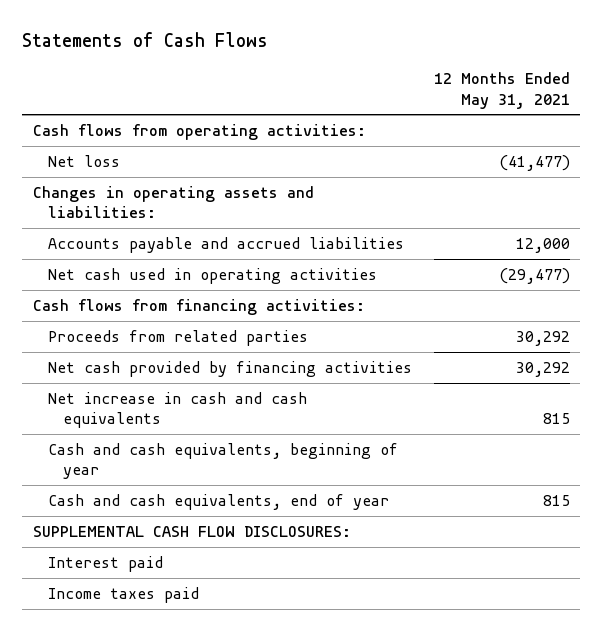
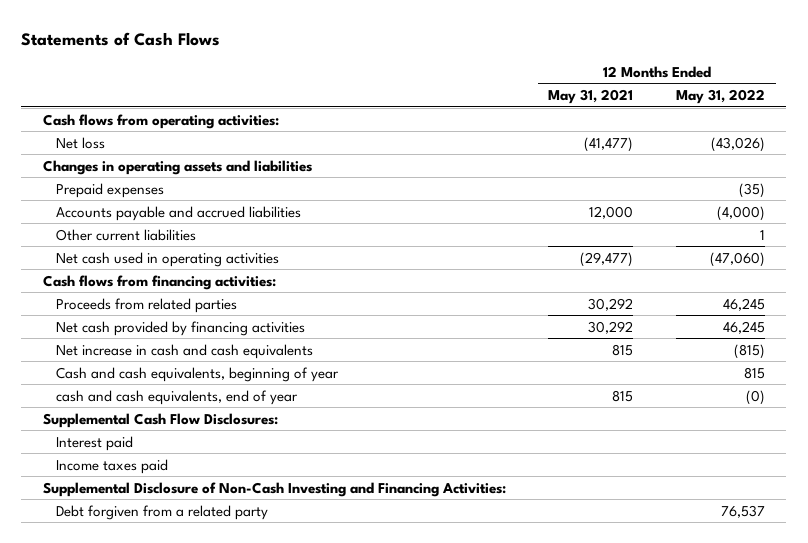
none -> [676,89,766,105] May 31, 2022
[33,185,315,219] Changes in operating assets and liabilities: -> [42,159,312,175] Changes in operating assets and liabilities
none -> [55,182,164,198] Prepaid expenses
none -> [55,228,196,241] Other current liabilities
[47,493,389,510] Cash and cash equivalents, end of year -> [55,389,298,405] cash and cash equivalents, end of year
[33,525,352,537] SUPPLEMENTAL CASH FLOW DISCLOSURES: -> [42,412,278,428] Supplemental Cash Flow Disclosures:
none -> [42,481,506,497] Supplemental Disclosure of Non-Cash Investing and Financing Activities:
none -> [55,504,268,520] Debt forgiven from a related party

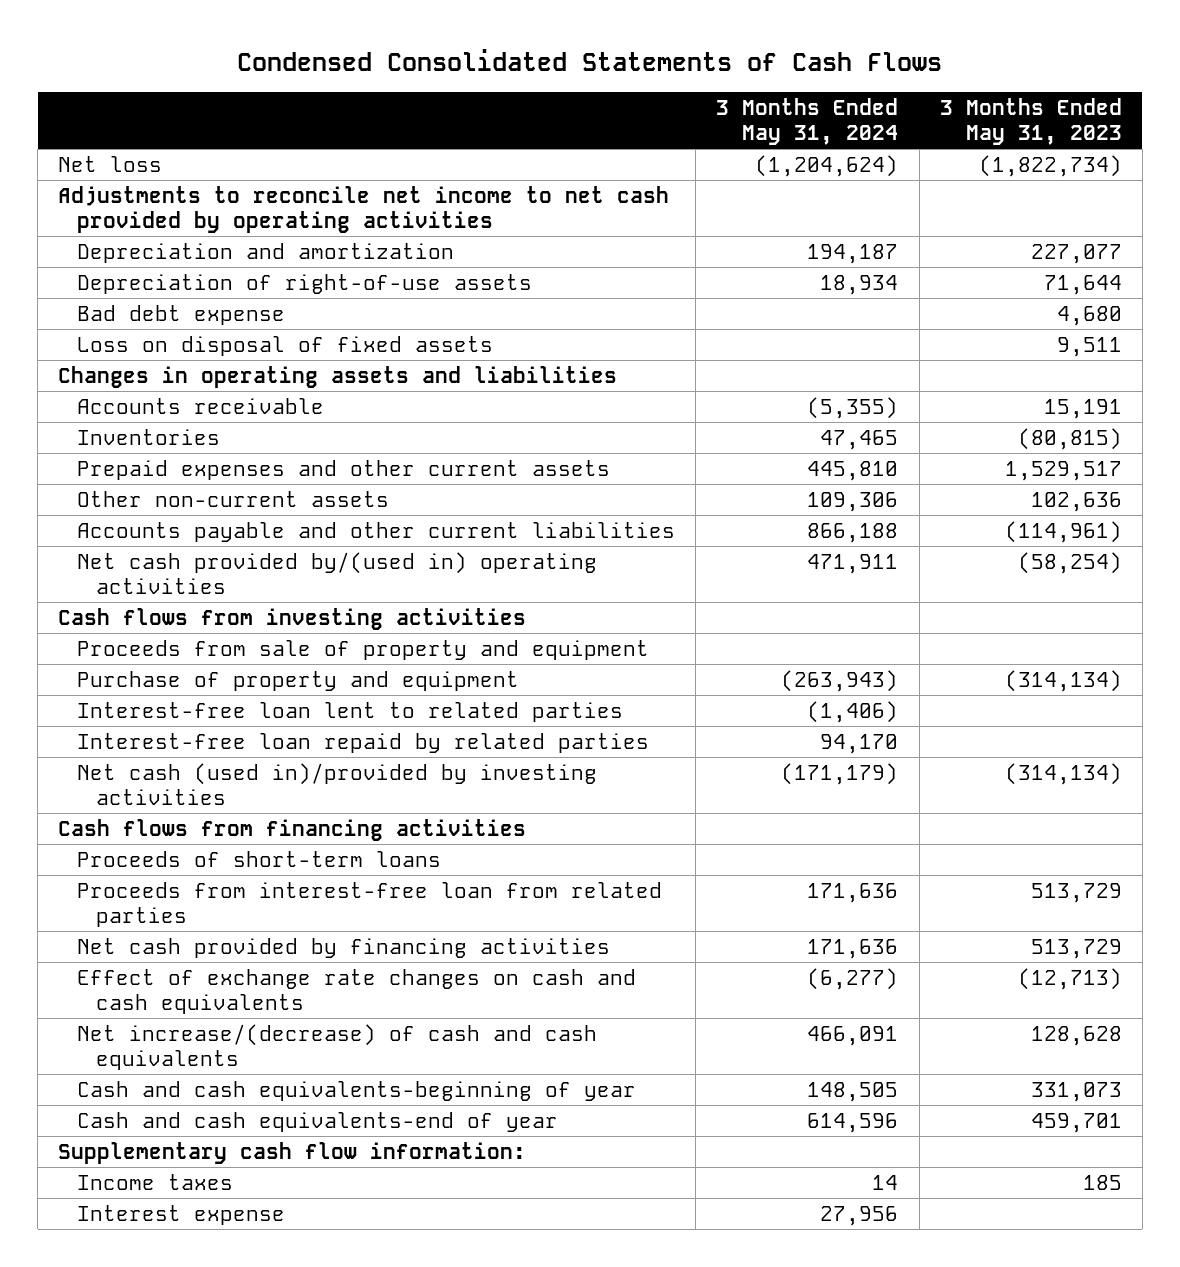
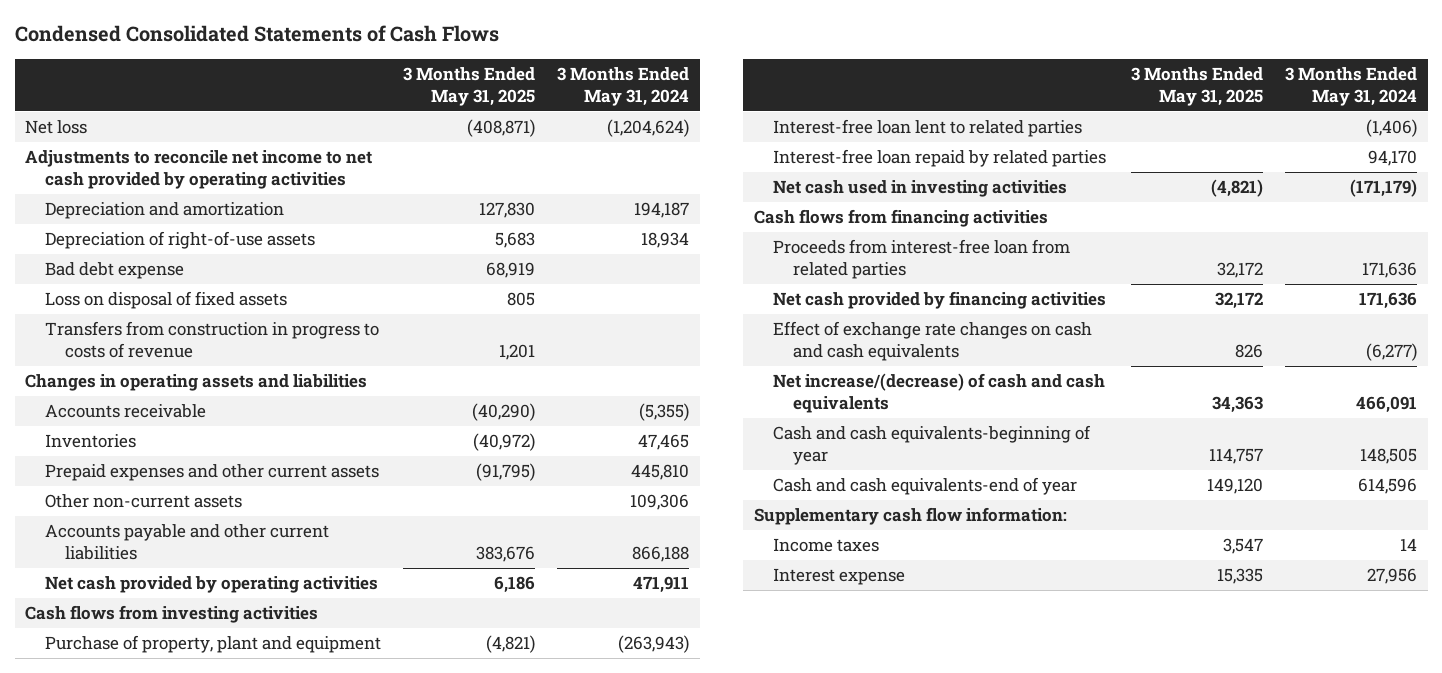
[939,97,1122,146] 3 Months Ended May 31, 2023 -> none
none -> [402,66,535,106] 3 Months Ended May 31, 2025
none -> [45,321,380,359] Transfers from construction in progress to costs of revenue
[77,551,598,595] Net cash provided by/(used in) operating activities -> [45,576,379,594] Net cash provided by operating activities
[77,639,650,660] Proceeds from sale of property and equipment -> none
[77,670,520,691] Purchase of property and equipment -> [45,635,382,654] Purchase of property, plant and equipment
[77,762,598,806] Net cash (used in)/provided by investing activities -> [773,180,1068,198] Net cash used in investing activities
[77,850,442,867] Proceeds of short-term loans -> none

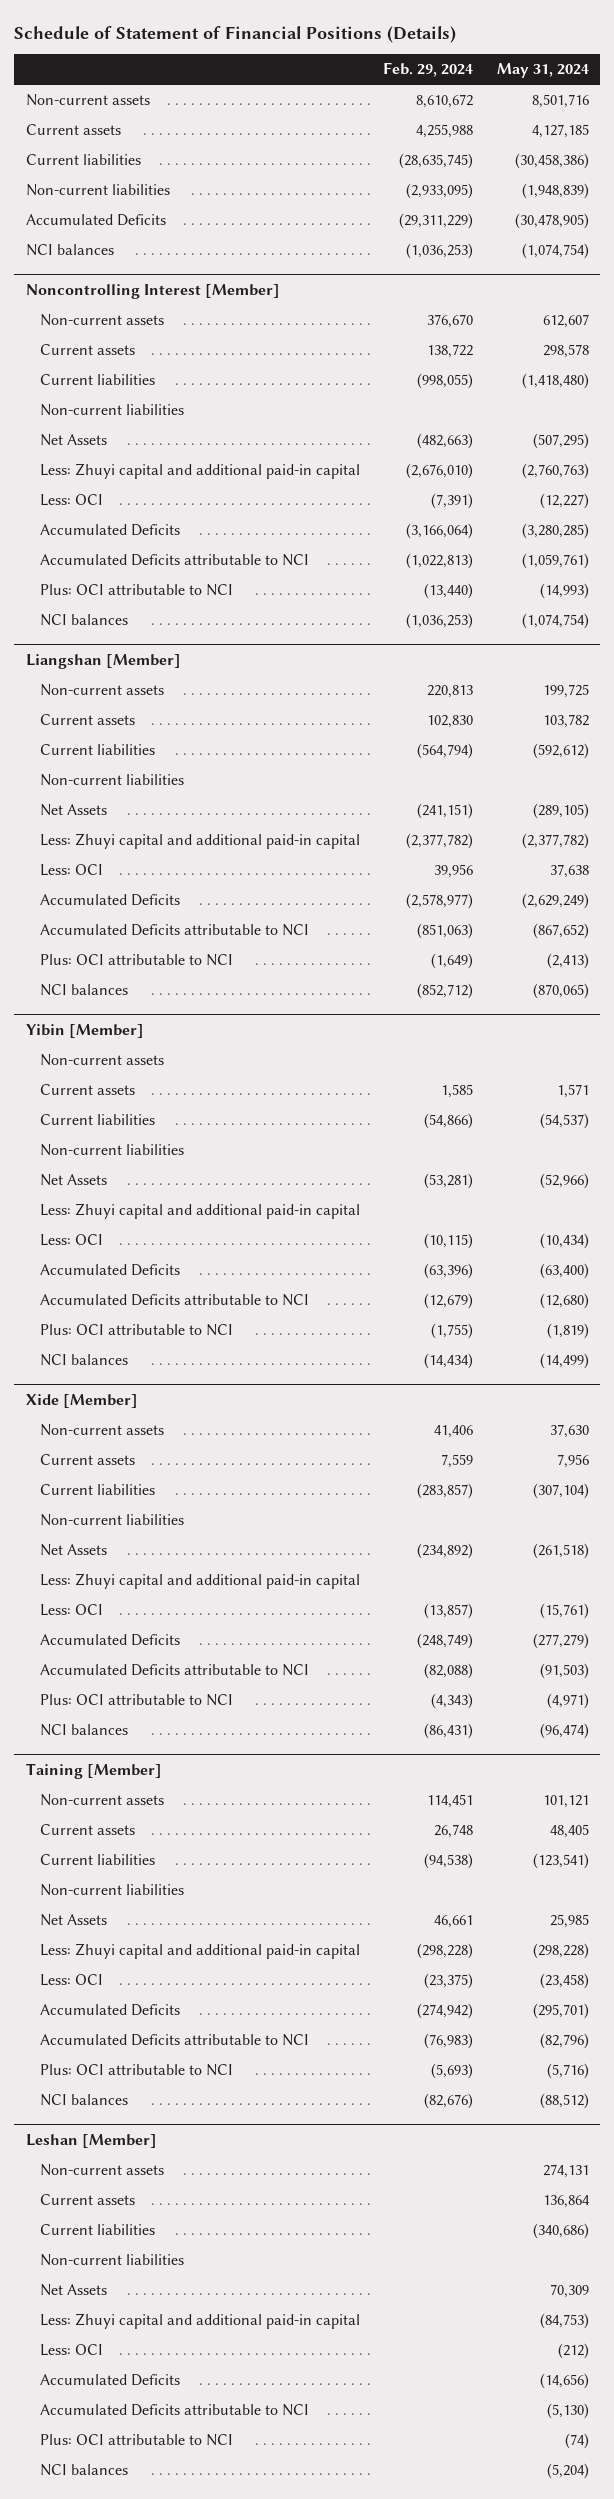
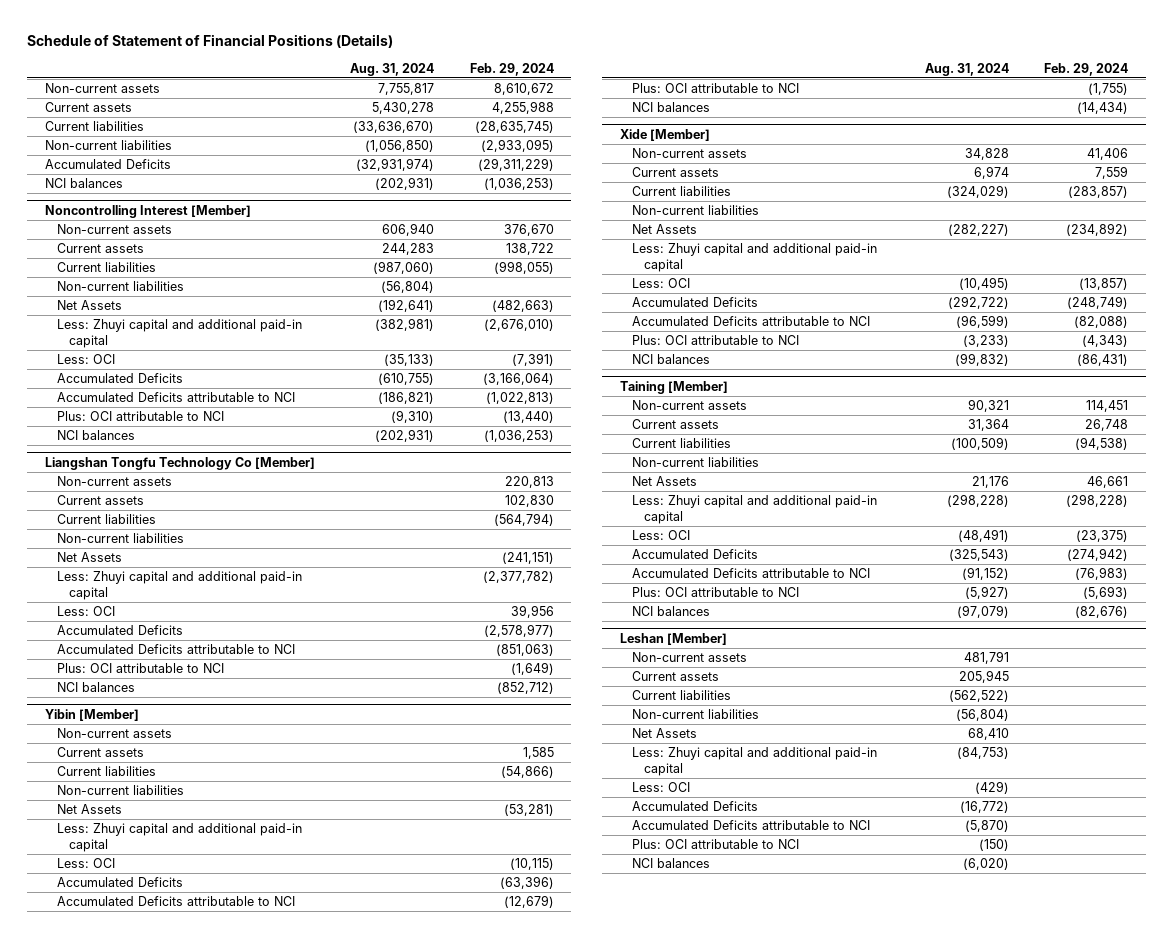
[496,63,589,79] May 31, 2024 -> none
none -> [350,62,435,76] Aug. 31, 2024
[25,653,181,669] Liangshan [Member] -> [44,456,315,470] Liangshan Tongfu Technology Co [Member]

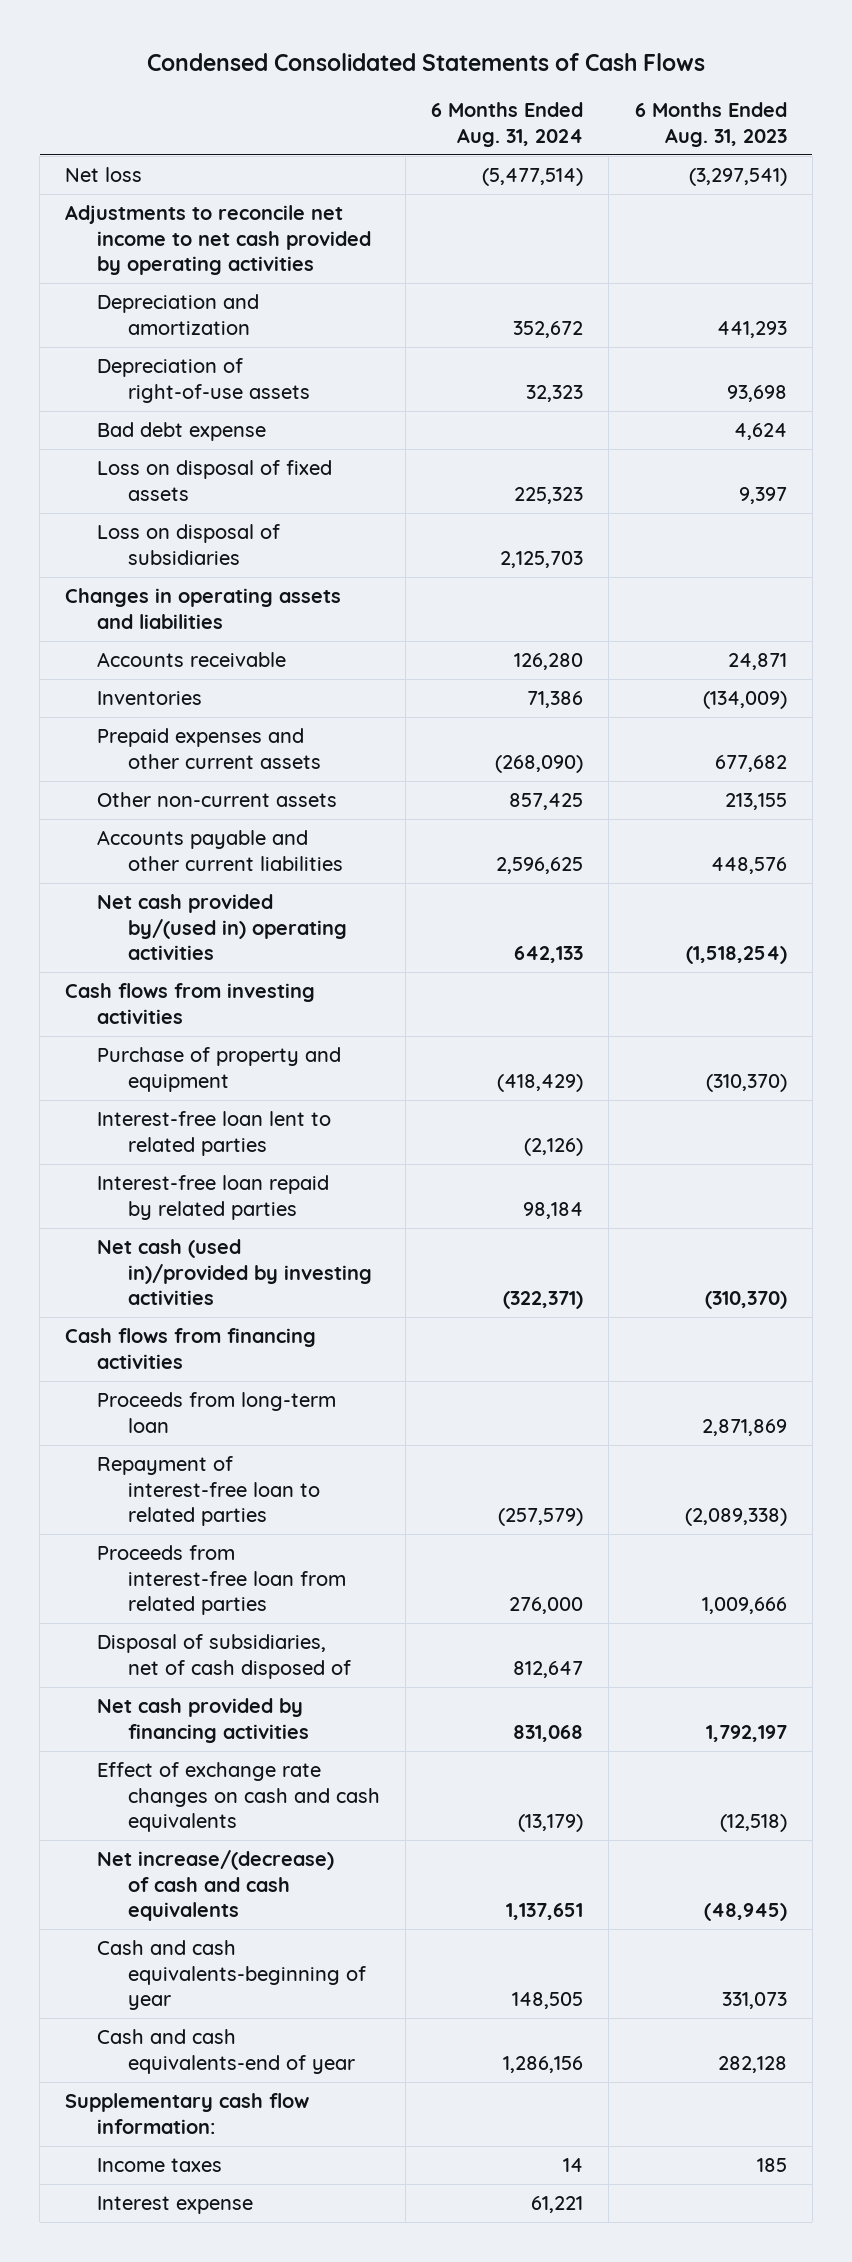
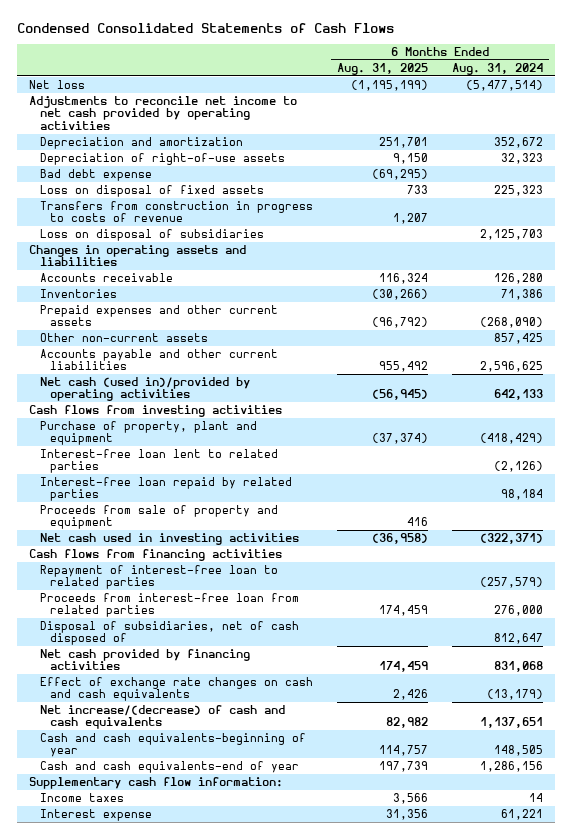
[634,102,787,147] 6 Months Ended Aug. 31, 2023 -> none
none -> [336,62,428,75] Aug. 31, 2025
none -> [39,200,313,223] Transfers from construction in progress to costs of revenue
[96,894,347,961] Net cash provided by/(used in) operating activities -> [39,376,250,402] Net cash (used in)/provided by operating activities
[96,1047,341,1092] Purchase of property and equipment -> [39,420,257,446] Purchase of property, plant and equipment
none -> [39,504,278,530] Proceeds from sale of property and equipment
[96,1239,372,1306] Net cash (used in)/provided by investing activities -> [39,532,299,545] Net cash used in investing activities
[96,1392,336,1433] Proceeds from long-term loan -> none

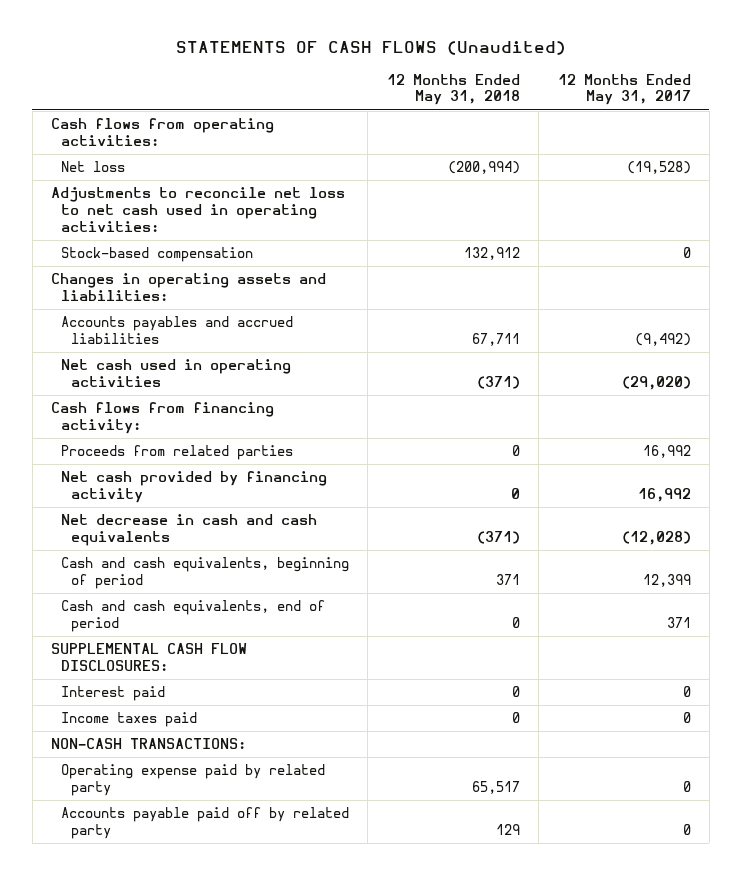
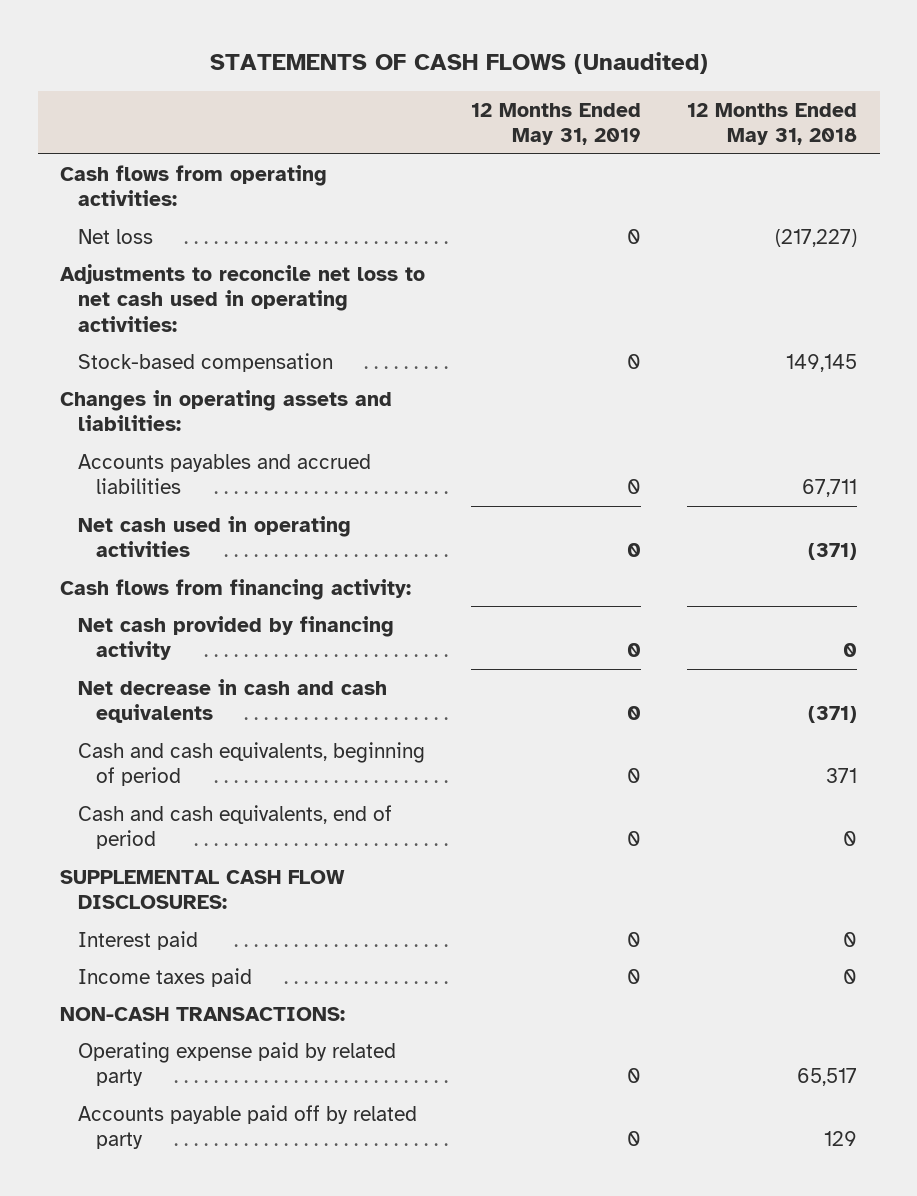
[557,73,691,106] 12 Months Ended May 31, 2017 -> none
none -> [471,102,642,146] 12 Months Ended May 31, 2019
[447,161,520,175] (200,994) -> [774,228,857,247] (217,227)
[463,247,520,261] 132,912 -> [785,353,857,372] 149,145
[61,445,294,461] Proceeds from related parties -> none

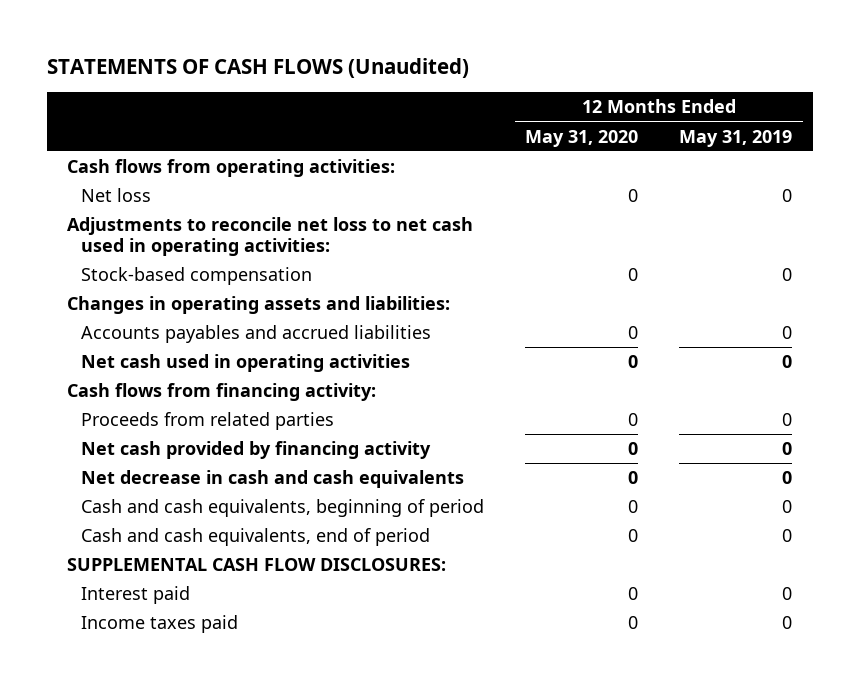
[686,102,857,146] 12 Months Ended May 31, 2018 -> none
none -> [525,129,639,147] May 31, 2020
none -> [81,412,335,431] Proceeds from related parties
[60,1006,346,1021] NON-CASH TRANSACTIONS: -> none
[78,1041,397,1087] Operating expense paid by related party -> none
[78,1104,418,1150] Accounts payable paid off by related party -> none

